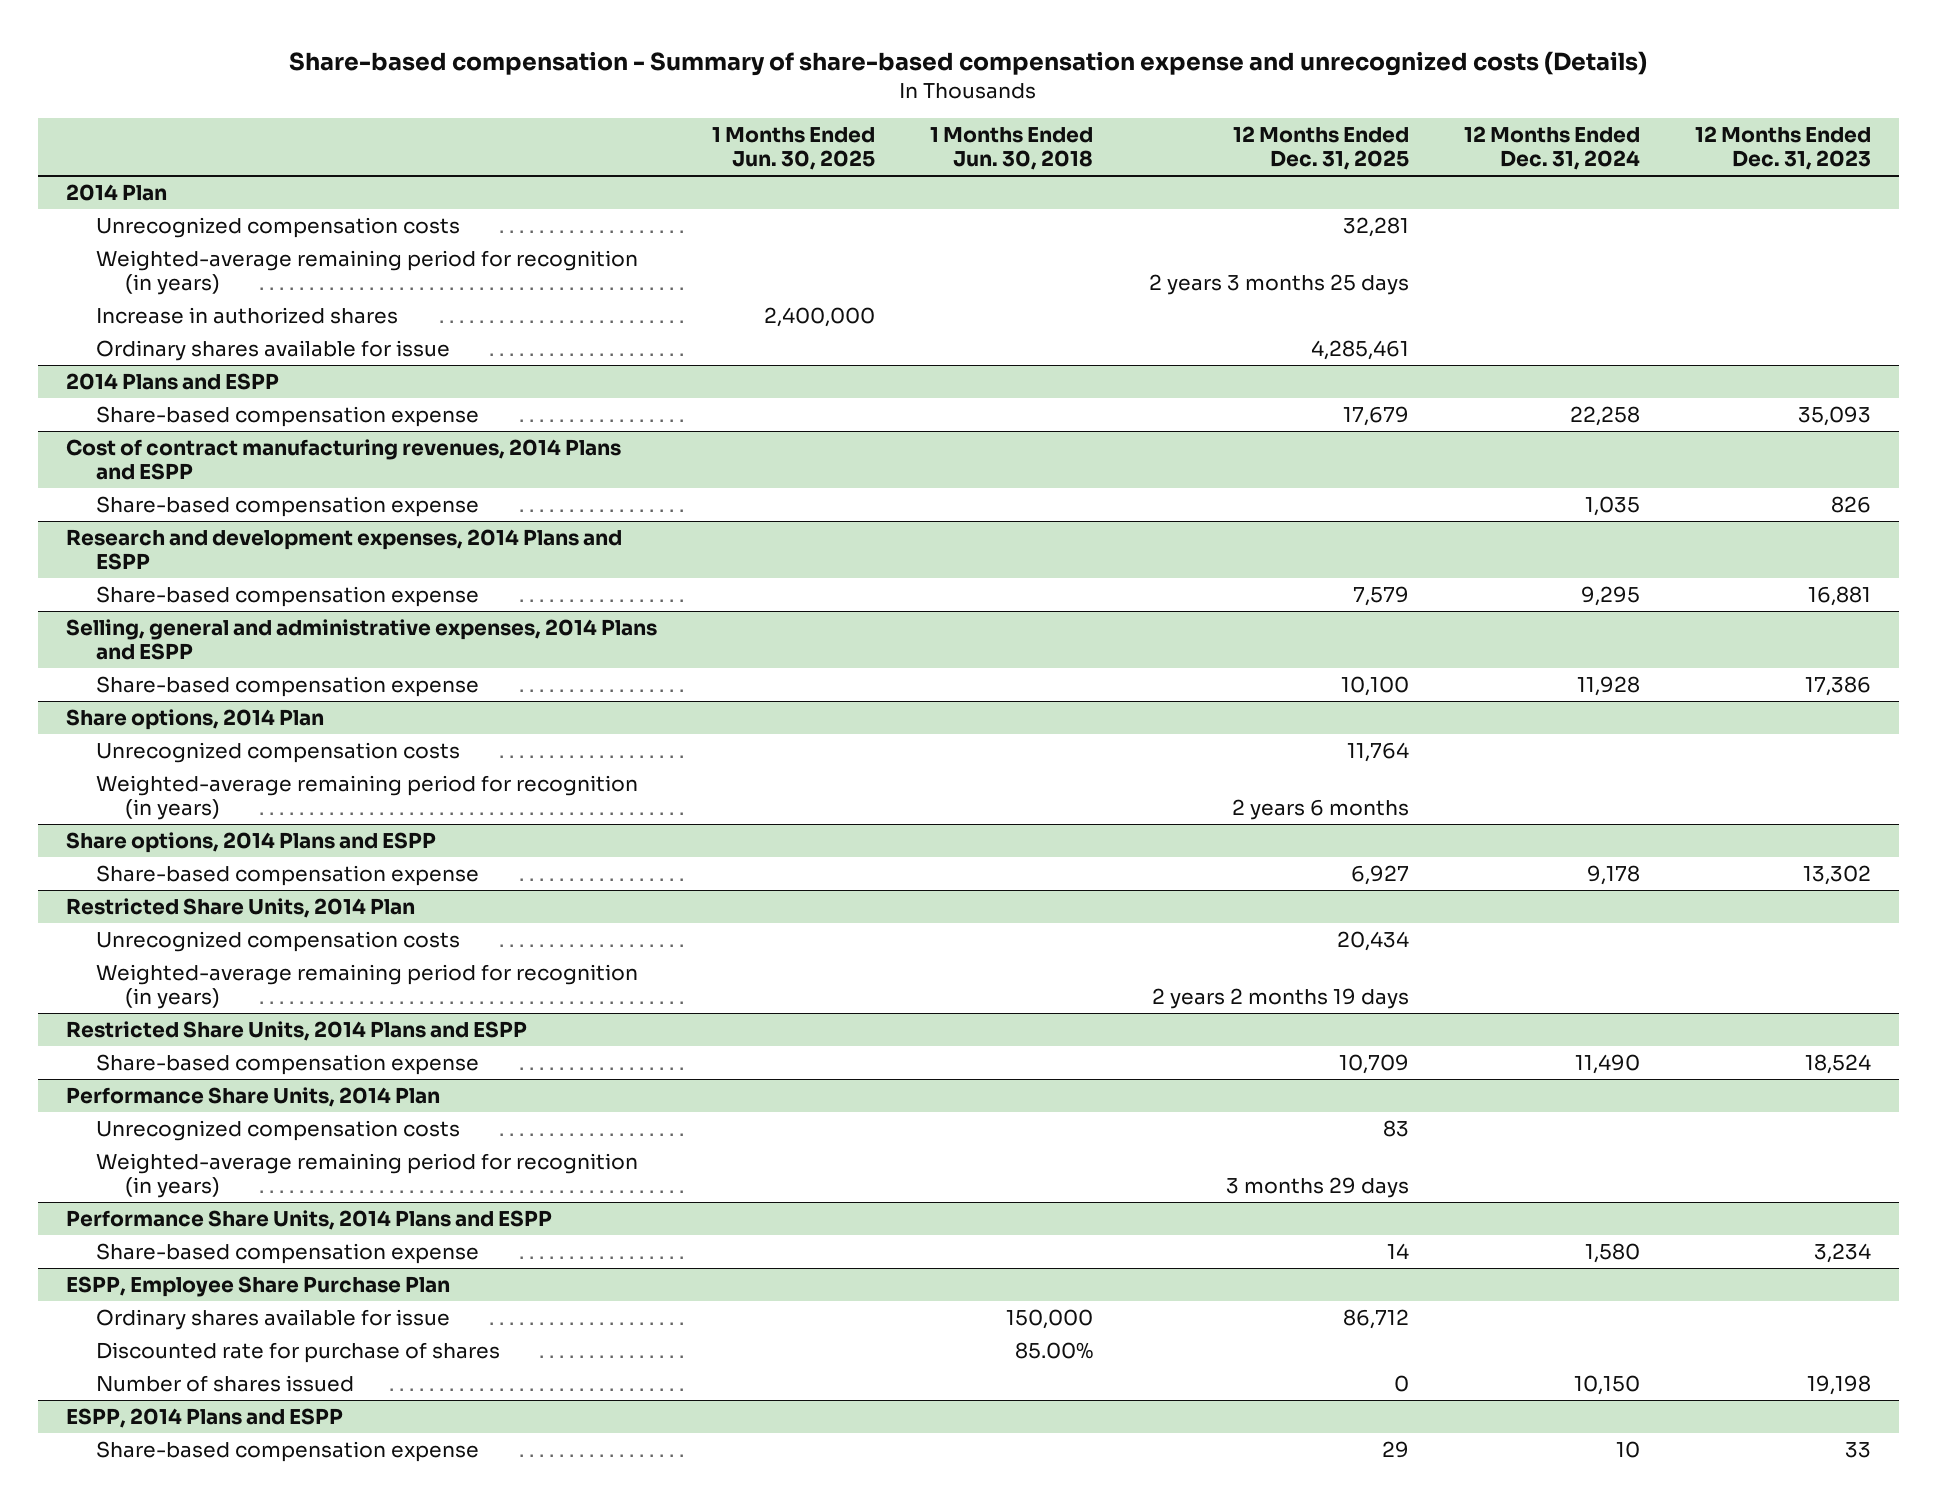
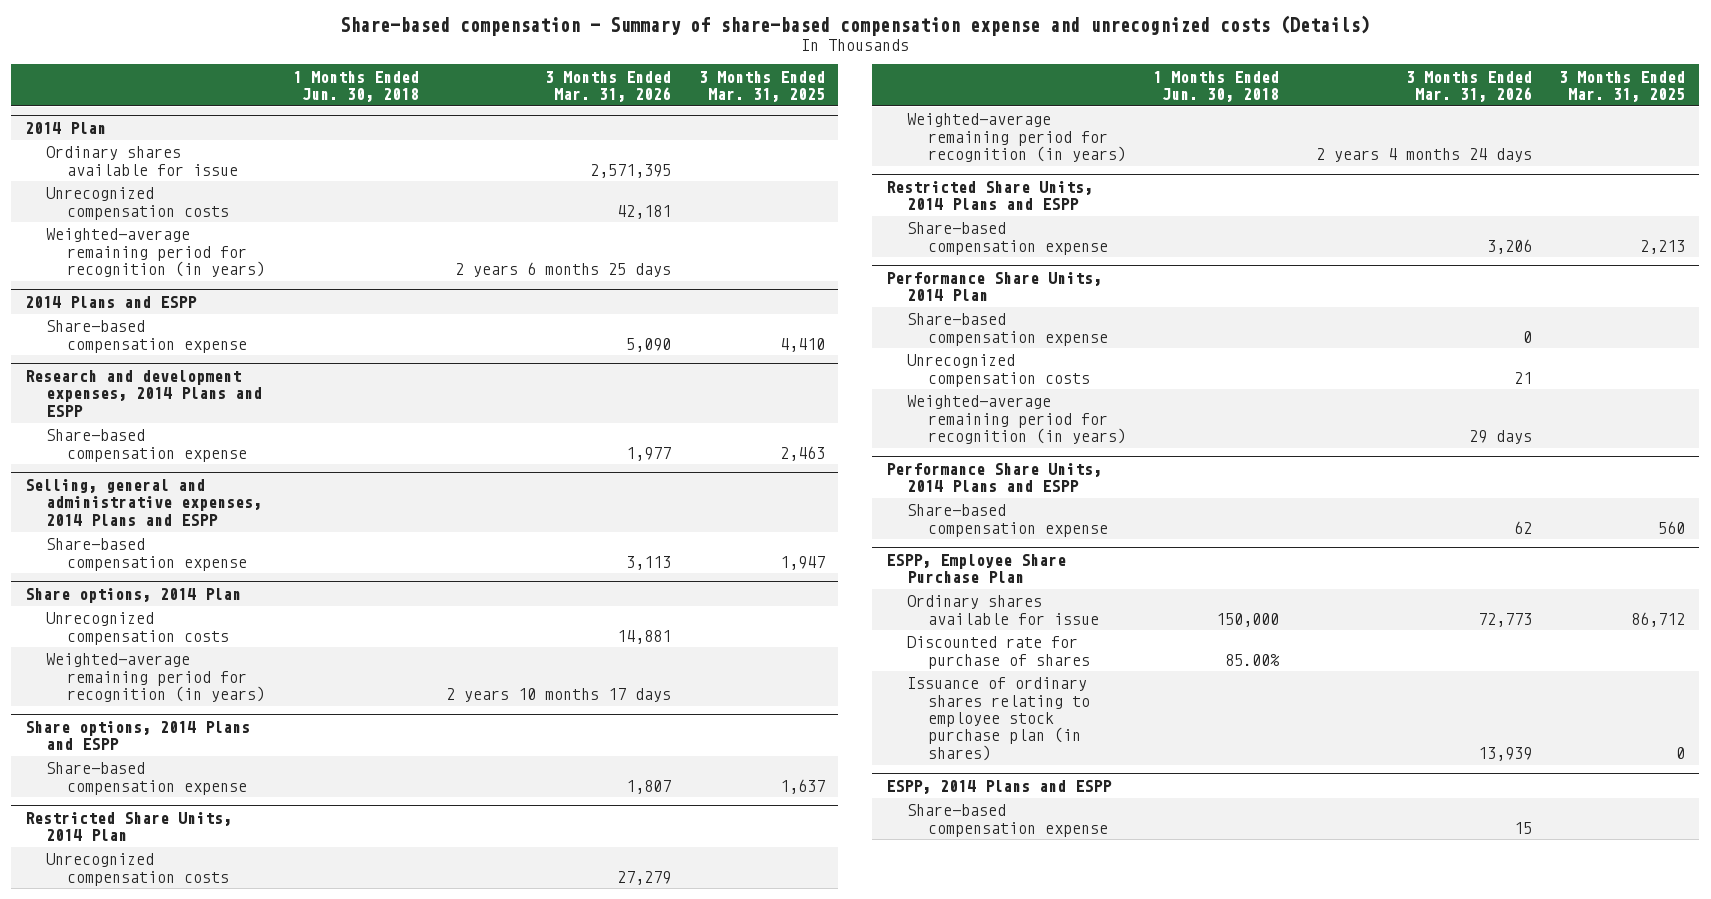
[712,127,876,171] 1 Months Ended Jun. 30, 2025 -> none
[1232,126,1409,171] 12 Months Ended Dec. 31, 2025 -> none
[1463,126,1640,171] 12 Months Ended Dec. 31, 2024 -> none
[1695,126,1872,171] 12 Months Ended Dec. 31, 2023 -> none
none -> [545,70,672,102] 3 Months Ended Mar. 31, 2026
none -> [698,70,825,102] 3 Months Ended Mar. 31, 2025
[95,340,450,362] Ordinary shares available for issue -> [46,146,239,176] Ordinary shares available for issue
[95,307,398,325] Increase in authorized shares -> none
[65,439,621,481] Cost of contract manufacturing revenues, 2014 Plans and ESPP -> none
[95,496,479,518] Share-based compensation expense -> none
none -> [906,313,1108,346] Share-based compensation expense
[95,1375,354,1393] Number of shares issued -> none
none -> [906,677,1090,761] Issuance of ordinary shares relating to employee stock purchase plan (in shares)

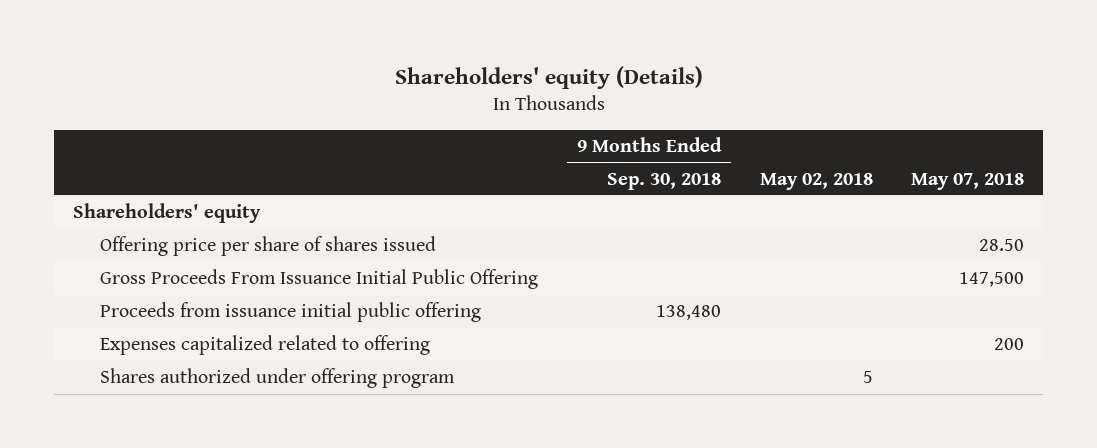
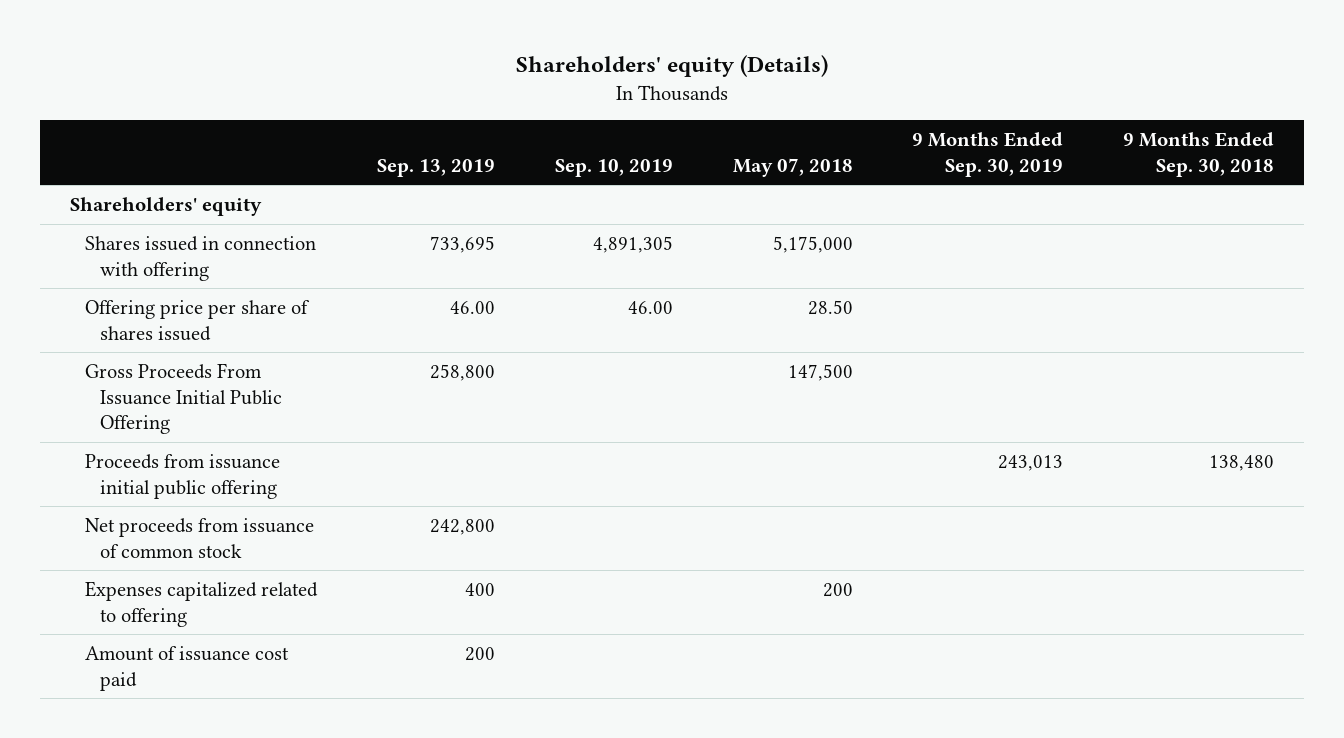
[759,172,873,190] May 02, 2018 -> none
none -> [376,158,495,177] Sep. 13, 2019
none -> [554,158,673,177] Sep. 10, 2019
none -> [912,132,1064,177] 9 Months Ended Sep. 30, 2019
none -> [85,235,317,281] Shares issued in connection with offering
none -> [85,517,315,558] Net proceeds from issuance of common stock
[100,368,456,389] Shares authorized under offering program -> none
none -> [85,645,290,691] Amount of issuance cost paid

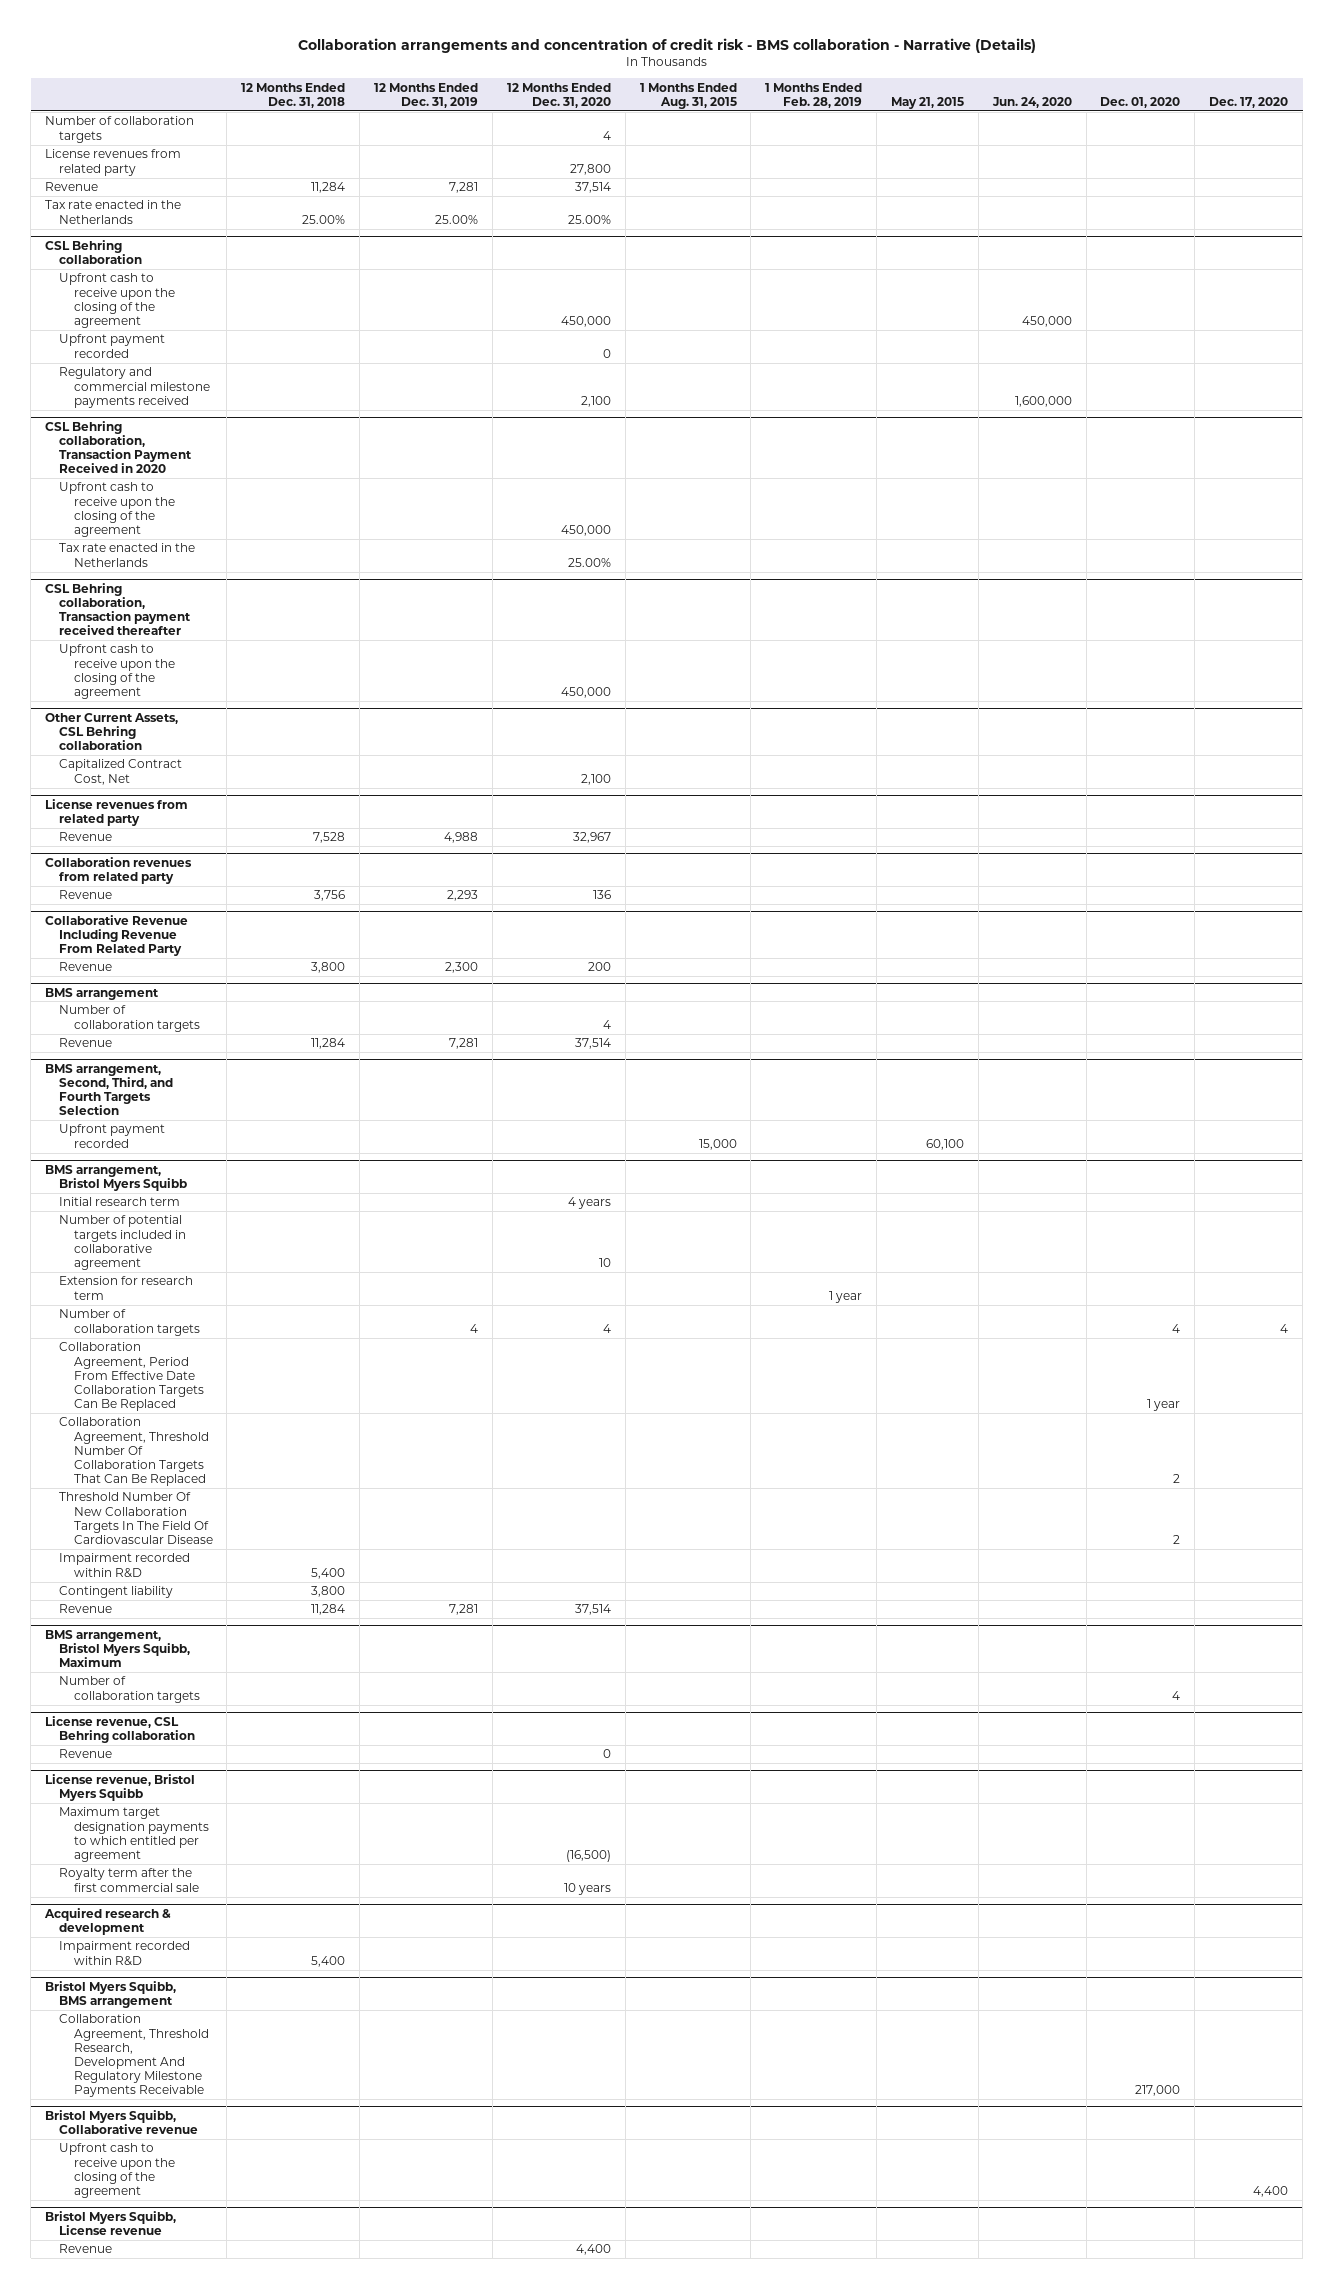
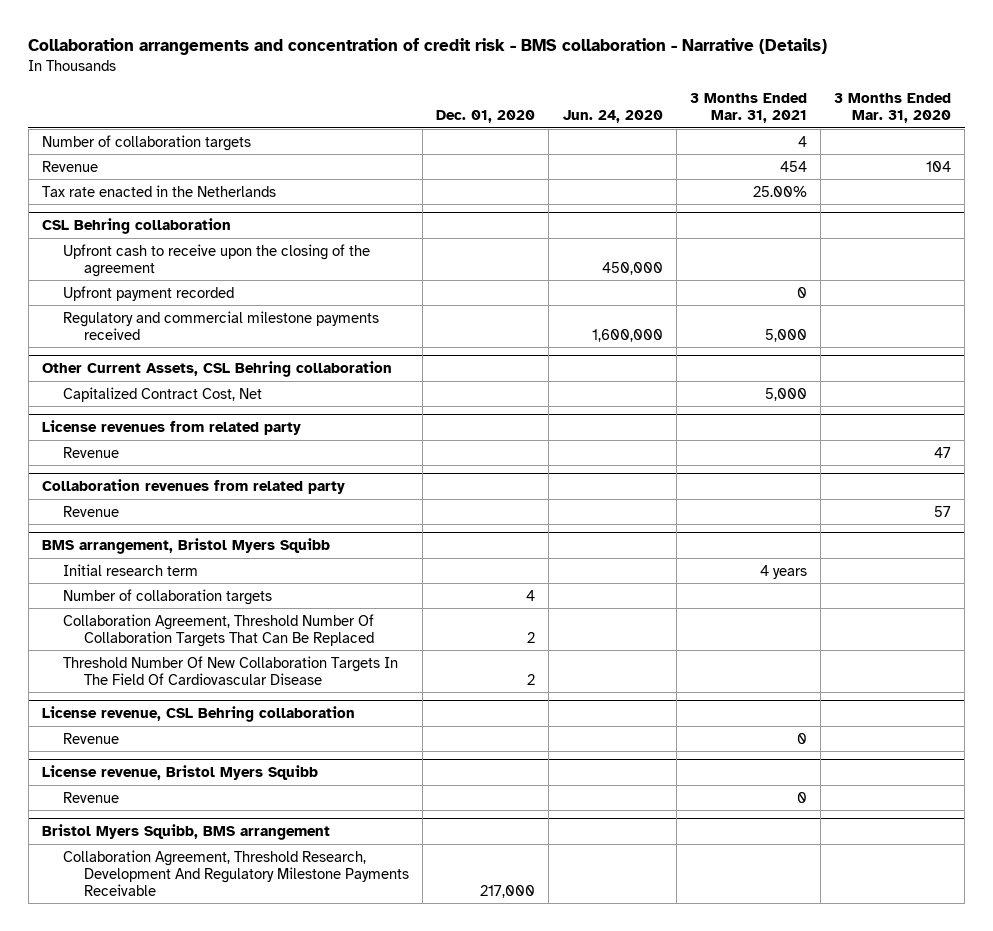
[241,82,346,108] 12 Months Ended Dec. 31, 2018 -> none
[374,82,479,108] 12 Months Ended Dec. 31, 2019 -> none
[506,82,611,108] 12 Months Ended Dec. 31, 2020 -> none
[639,82,737,109] 1 Months Ended Aug. 31, 2015 -> none
[765,82,863,108] 1 Months Ended Feb. 28, 2019 -> none
[890,96,964,109] May 21, 2015 -> none
[1209,96,1289,108] Dec. 17, 2020 -> none
none -> [689,93,807,124] 3 Months Ended Mar. 31, 2021
none -> [834,93,952,124] 3 Months Ended Mar. 31, 2020
[44,149,181,176] License revenues from related party -> none
[44,420,193,473] CSL Behring collaboration, Transaction Payment Received in 2020 -> none
[59,482,175,537] Upfront cash to receive upon the closing of the agreement -> none
[59,543,196,567] Tax rate enacted in the Netherlands -> none
[44,582,192,635] CSL Behring collaboration, Transaction payment received thereafter -> none
[59,644,175,699] Upfront cash to receive upon the closing of the agreement -> none
[44,914,188,956] Collaborative Revenue Including Revenue From Related Party -> none
[59,962,113,972] Revenue -> none
[44,987,159,1000] BMS arrangement -> none
[59,1005,200,1032] Number of collaboration targets -> none
[59,1038,113,1048] Revenue -> none
[44,1063,174,1115] BMS arrangement, Second, Third, and Fourth Targets Selection -> none
[59,1124,166,1148] Upfront payment recorded -> none
[59,1215,186,1270] Number of potential targets included in collaborative agreement -> none
[59,1276,194,1300] Extension for research term -> none
[59,1342,204,1411] Collaboration Agreement, Period From Effective Date Collaboration Targets Can Be Replaced -> none
[59,1553,191,1578] Impairment recorded within R&D -> none
[59,1586,174,1599] Contingent liability -> none
[59,1604,113,1614] Revenue -> none
[44,1629,191,1667] BMS arrangement, Bristol Myers Squibb, Maximum -> none
[59,1676,200,1703] Number of collaboration targets -> none
[59,1807,209,1862] Maximum target designation payments to which entitled per agreement -> none
[59,1868,199,1892] Royalty term after the first commercial sale -> none
[43,1907,171,1935] Acquired research & development -> none
[59,1941,191,1966] Impairment recorded within R&D -> none
none -> [62,791,119,803] Revenue
[44,2109,199,2134] Bristol Myers Squibb, Collaborative revenue -> none
[59,2143,175,2198] Upfront cash to receive upon the closing of the agreement -> none
[44,2210,176,2235] Bristol Myers Squibb, License revenue -> none
[59,2244,113,2254] Revenue -> none

